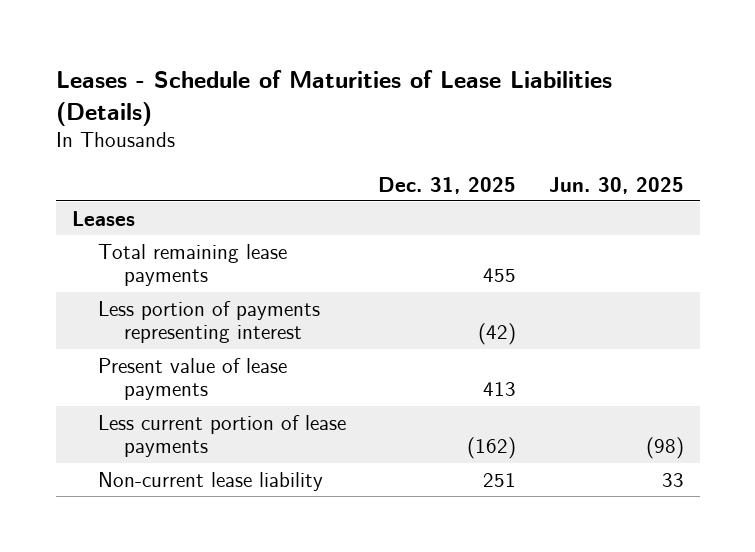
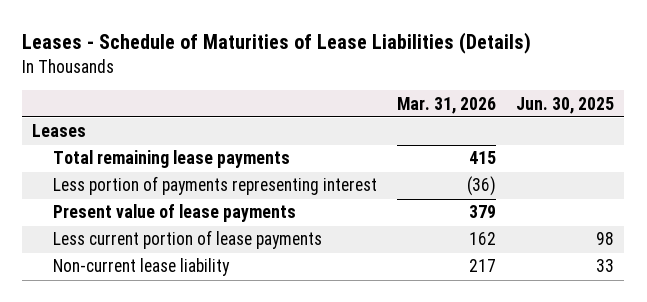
[378,176,517,194] Dec. 31, 2025 -> none
none -> [396,96,496,114] Mar. 31, 2026
[645,437,684,460] (98) -> [596,232,615,246] 98

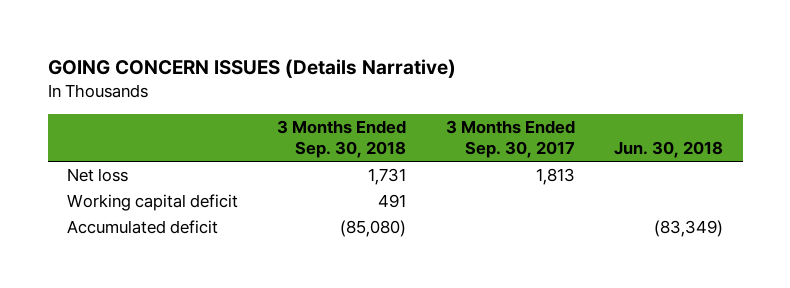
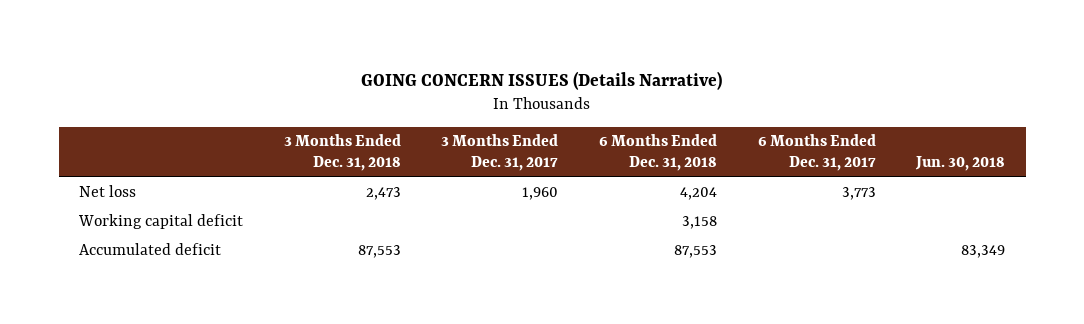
[277,120,407,159] 3 Months Ended Sep. 30, 2018 -> none
[445,120,575,159] 3 Months Ended Sep. 30, 2017 -> none
none -> [283,133,401,172] 3 Months Ended Dec. 31, 2018
none -> [441,133,559,172] 3 Months Ended Dec. 31, 2017
none -> [598,133,717,172] 6 Months Ended Dec. 31, 2018
none -> [757,133,876,172] 6 Months Ended Dec. 31, 2017
[654,220,724,238] (83,349) -> [961,245,1006,259] 83,349

